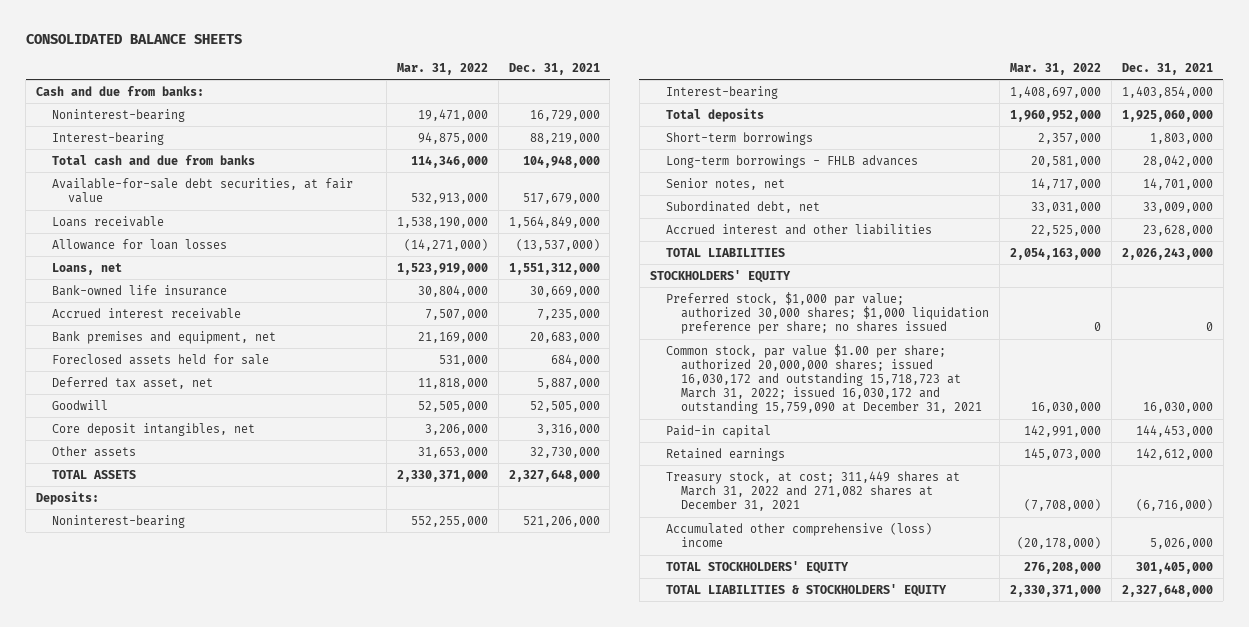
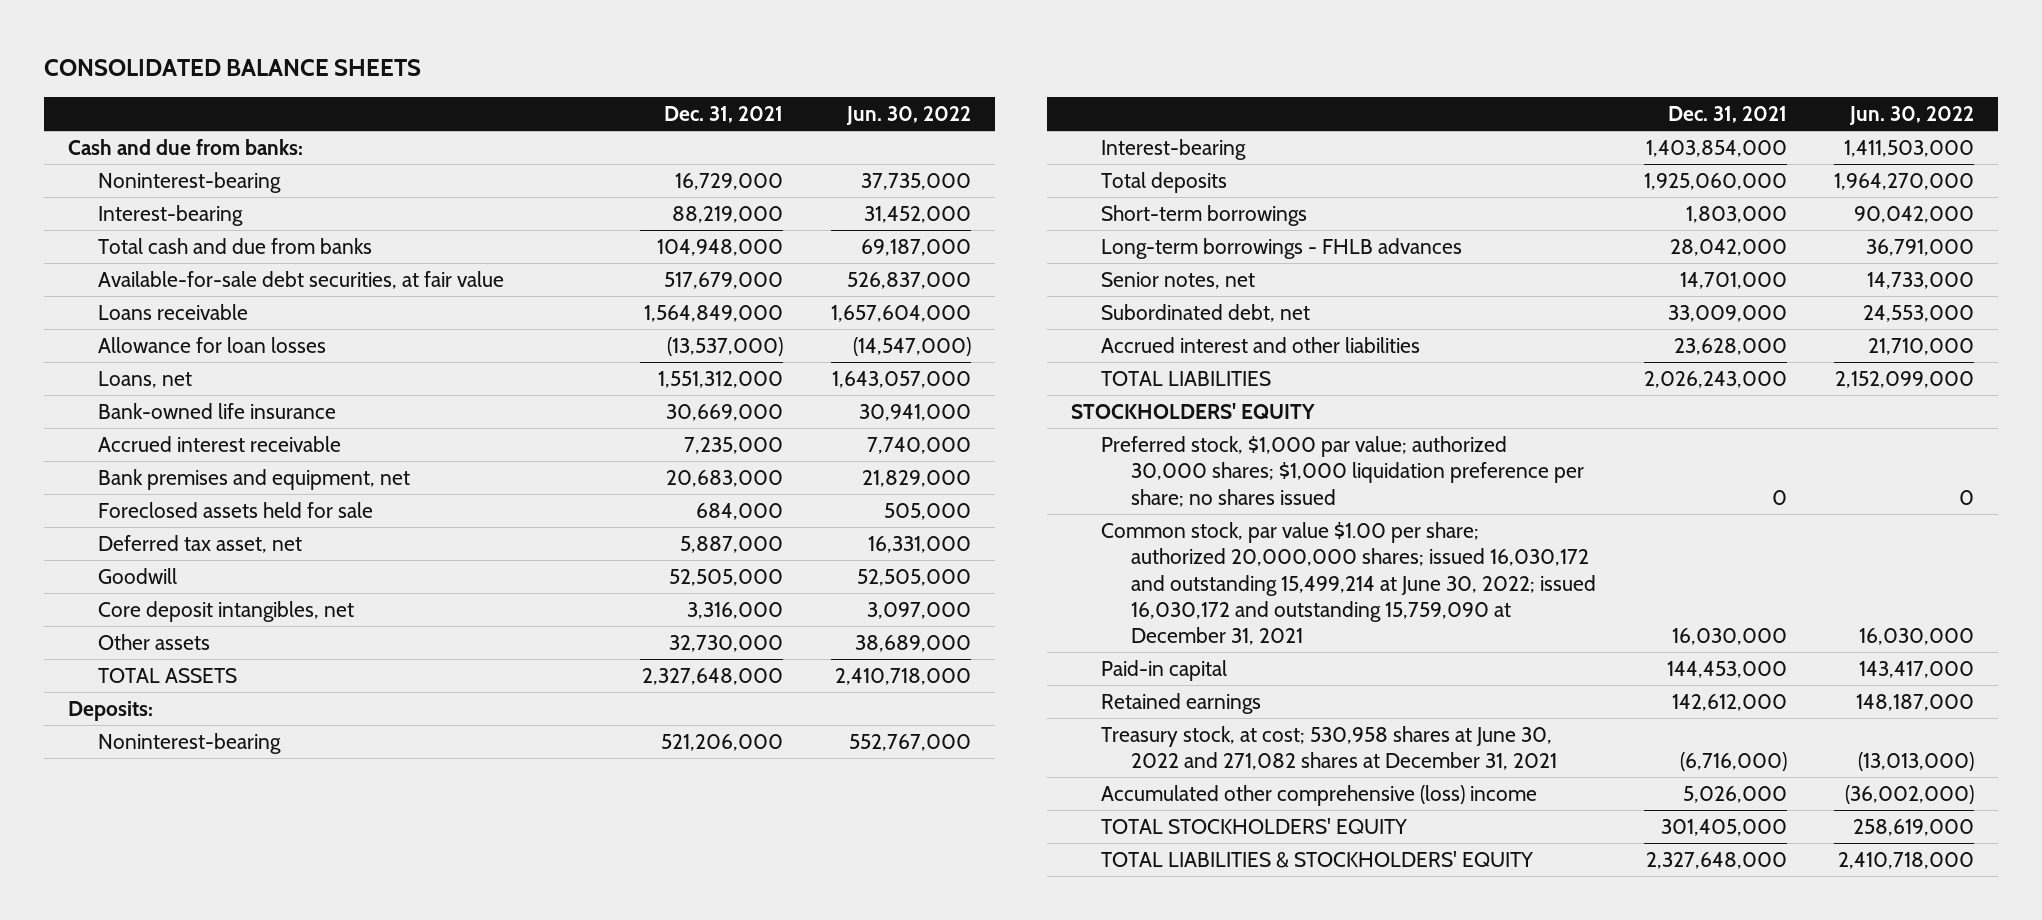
[396,62,488,75] Mar. 31, 2022 -> none
none -> [845,106,971,126] Jun. 30, 2022
[665,343,983,415] Common stock, par value $1.00 per share; authorized 20,000,000 shares; issued 16,030,172 and outstanding 15,718,723 at March 31, 2022; issued 16,030,172 and outstanding 15,759,090 at December 31, 2021 -> [1101,521,1596,646] Common stock, par value $1.00 per share; authorized 20,000,000 shares; issued 16,030,172 and outstanding 15,499,214 at June 30, 2022; issued 16,030,172 and outstanding 15,759,090 at December 31, 2021
[665,470,960,512] Treasury stock, at cost; 311,449 shares at March 31, 2022 and 271,082 shares at December 31, 2021 -> [1101,725,1557,771] Treasury stock, at cost; 530,958 shares at June 30, 2022 and 271,082 shares at December 31, 2021

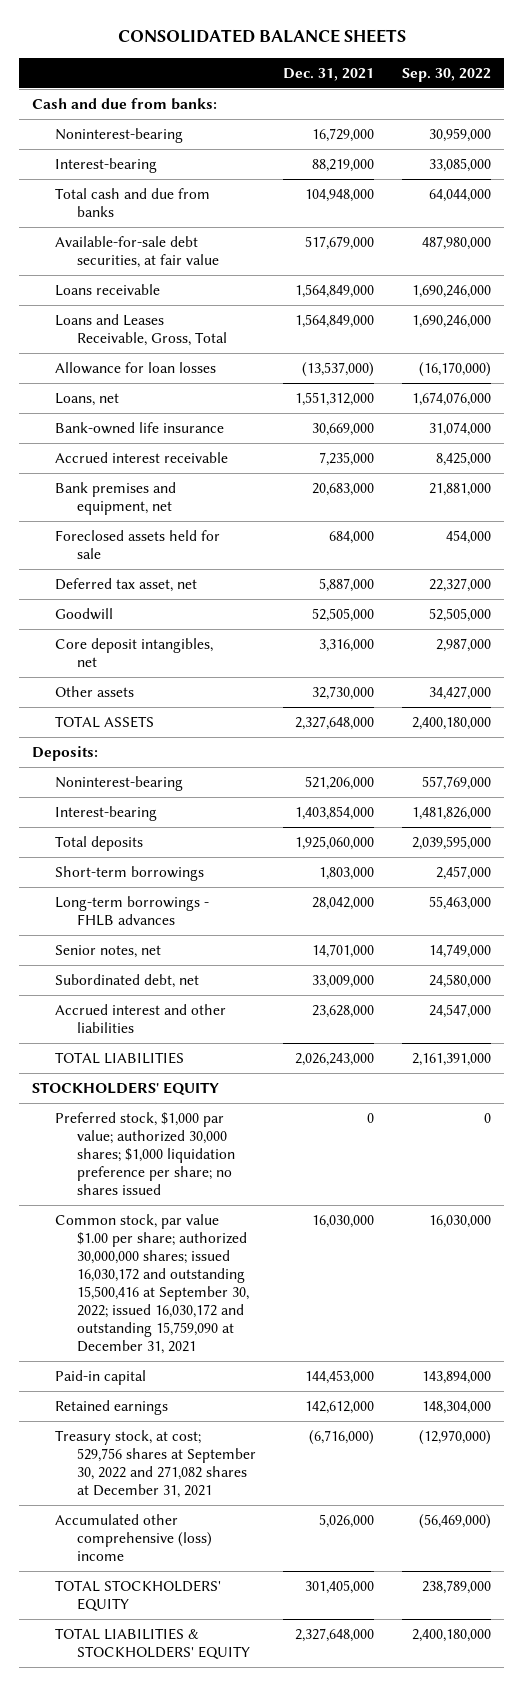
[845,106,971,126] Jun. 30, 2022 -> none
none -> [401,67,491,82] Sep. 30, 2022
none -> [54,313,227,346] Loans and Leases Receivable, Gross, Total
[1101,521,1596,646] Common stock, par value $1.00 per share; authorized 20,000,000 shares; issued 16,030,172 and outstanding 15,499,214 at June 30, 2022; issued 16,030,172 and outstanding 15,759,090 at December 31, 2021 -> [54,1213,249,1355] Common stock, par value $1.00 per share; authorized 30,000,000 shares; issued 16,030,172 and outstanding 15,500,416 at September 30, 2022; issued 16,030,172 and outstanding 15,759,090 at December 31, 2021
[1101,725,1557,771] Treasury stock, at cost; 530,958 shares at June 30, 2022 and 271,082 shares at December 31, 2021 -> [54,1429,256,1499] Treasury stock, at cost; 529,756 shares at September 30, 2022 and 271,082 shares at December 31, 2021

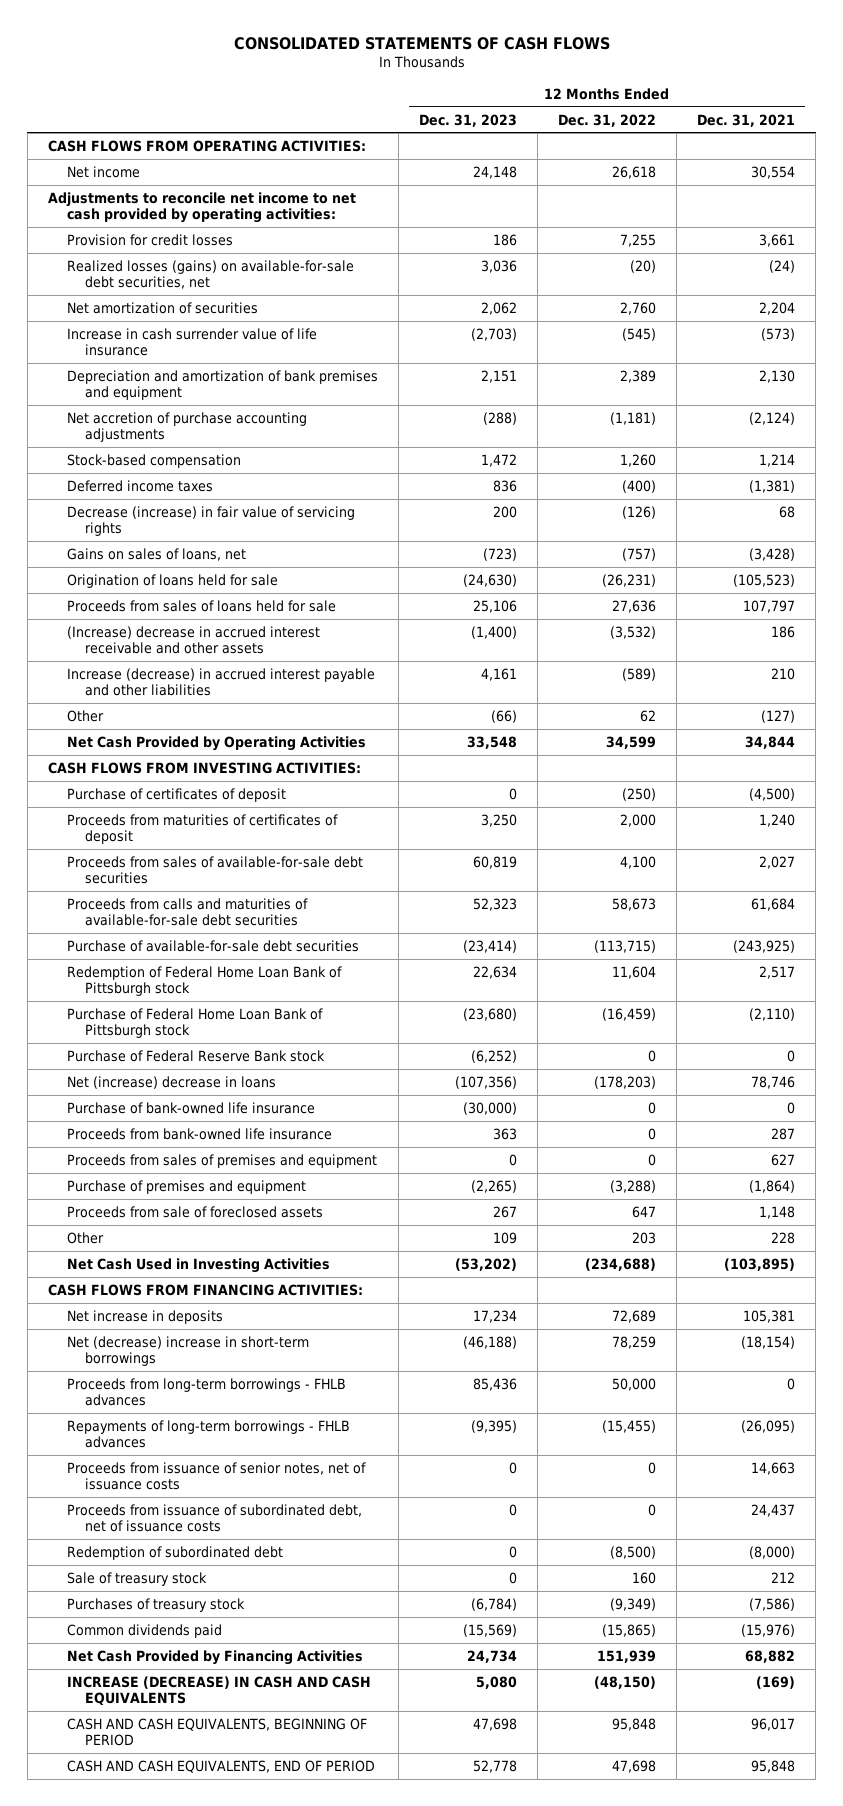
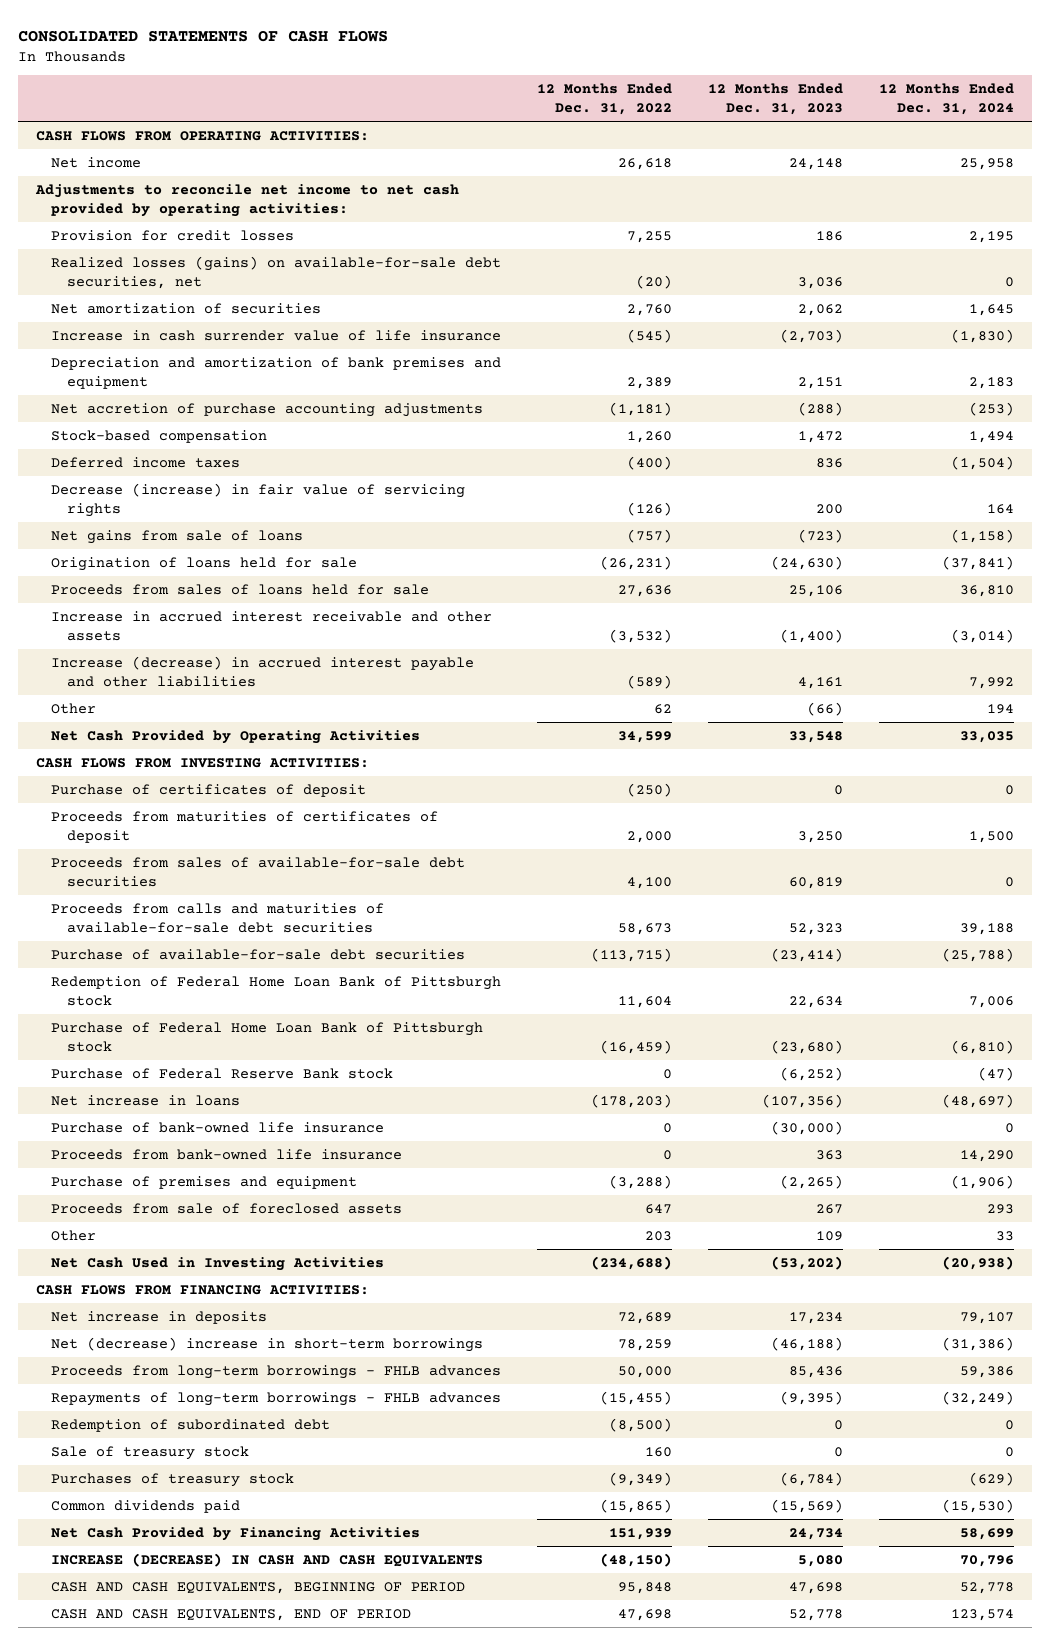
[697,113,796,127] Dec. 31, 2021 -> none
none -> [879,83,1015,115] 12 Months Ended Dec. 31, 2024
[66,547,246,561] Gains on sales of loans, net -> [51,529,304,544] Net gains from sale of loans
[66,625,320,655] (Increase) decrease in accrued interest receivable and other assets -> [51,610,493,641] Increase in accrued interest receivable and other assets
[66,1075,276,1089] Net (increase) decrease in loans -> [51,1094,241,1106] Net increase in loans
[66,1153,377,1168] Proceeds from sales of premises and equipment -> none
[66,1461,366,1491] Proceeds from issuance of senior notes, net of issuance costs -> none
[66,1503,362,1533] Proceeds from issuance of subordinated debt, net of issuance costs -> none

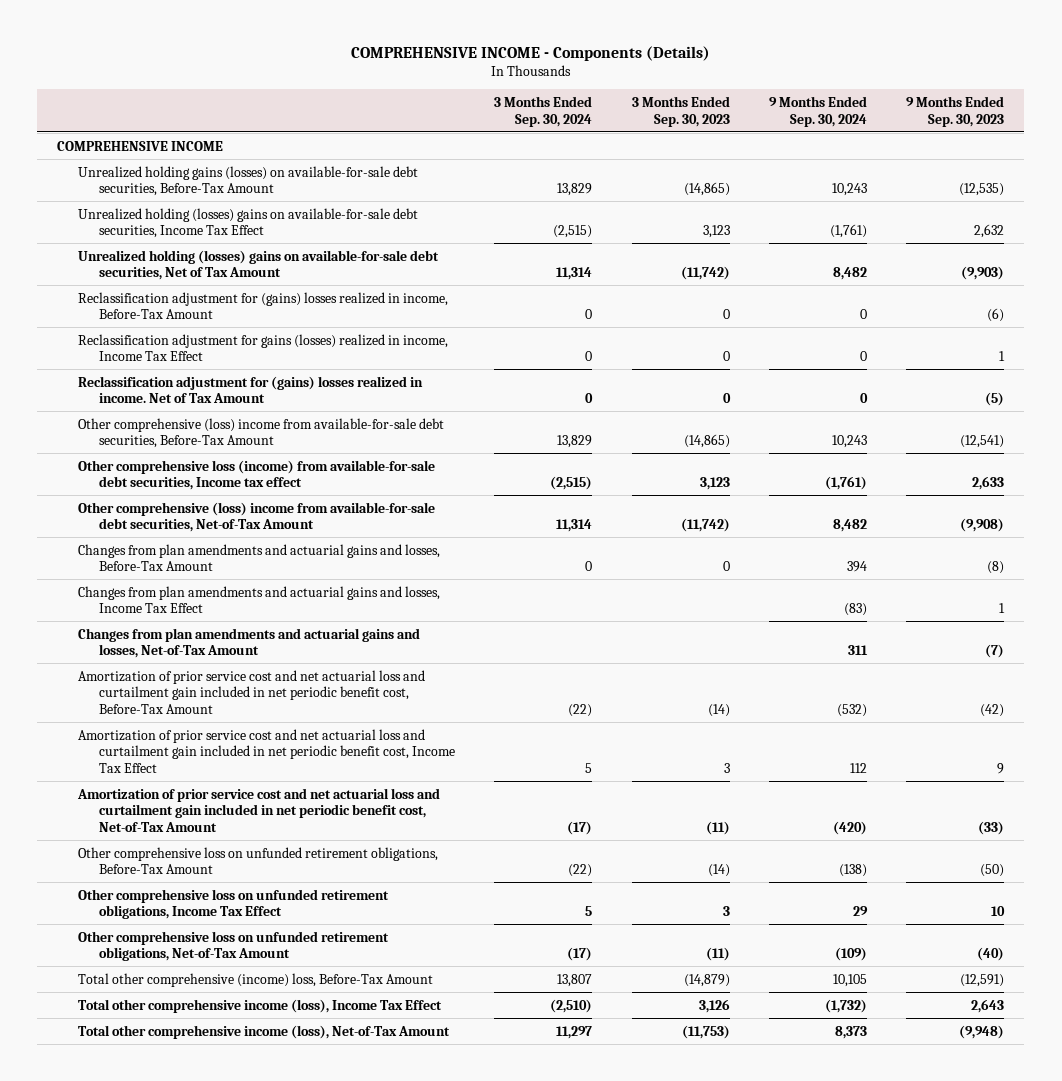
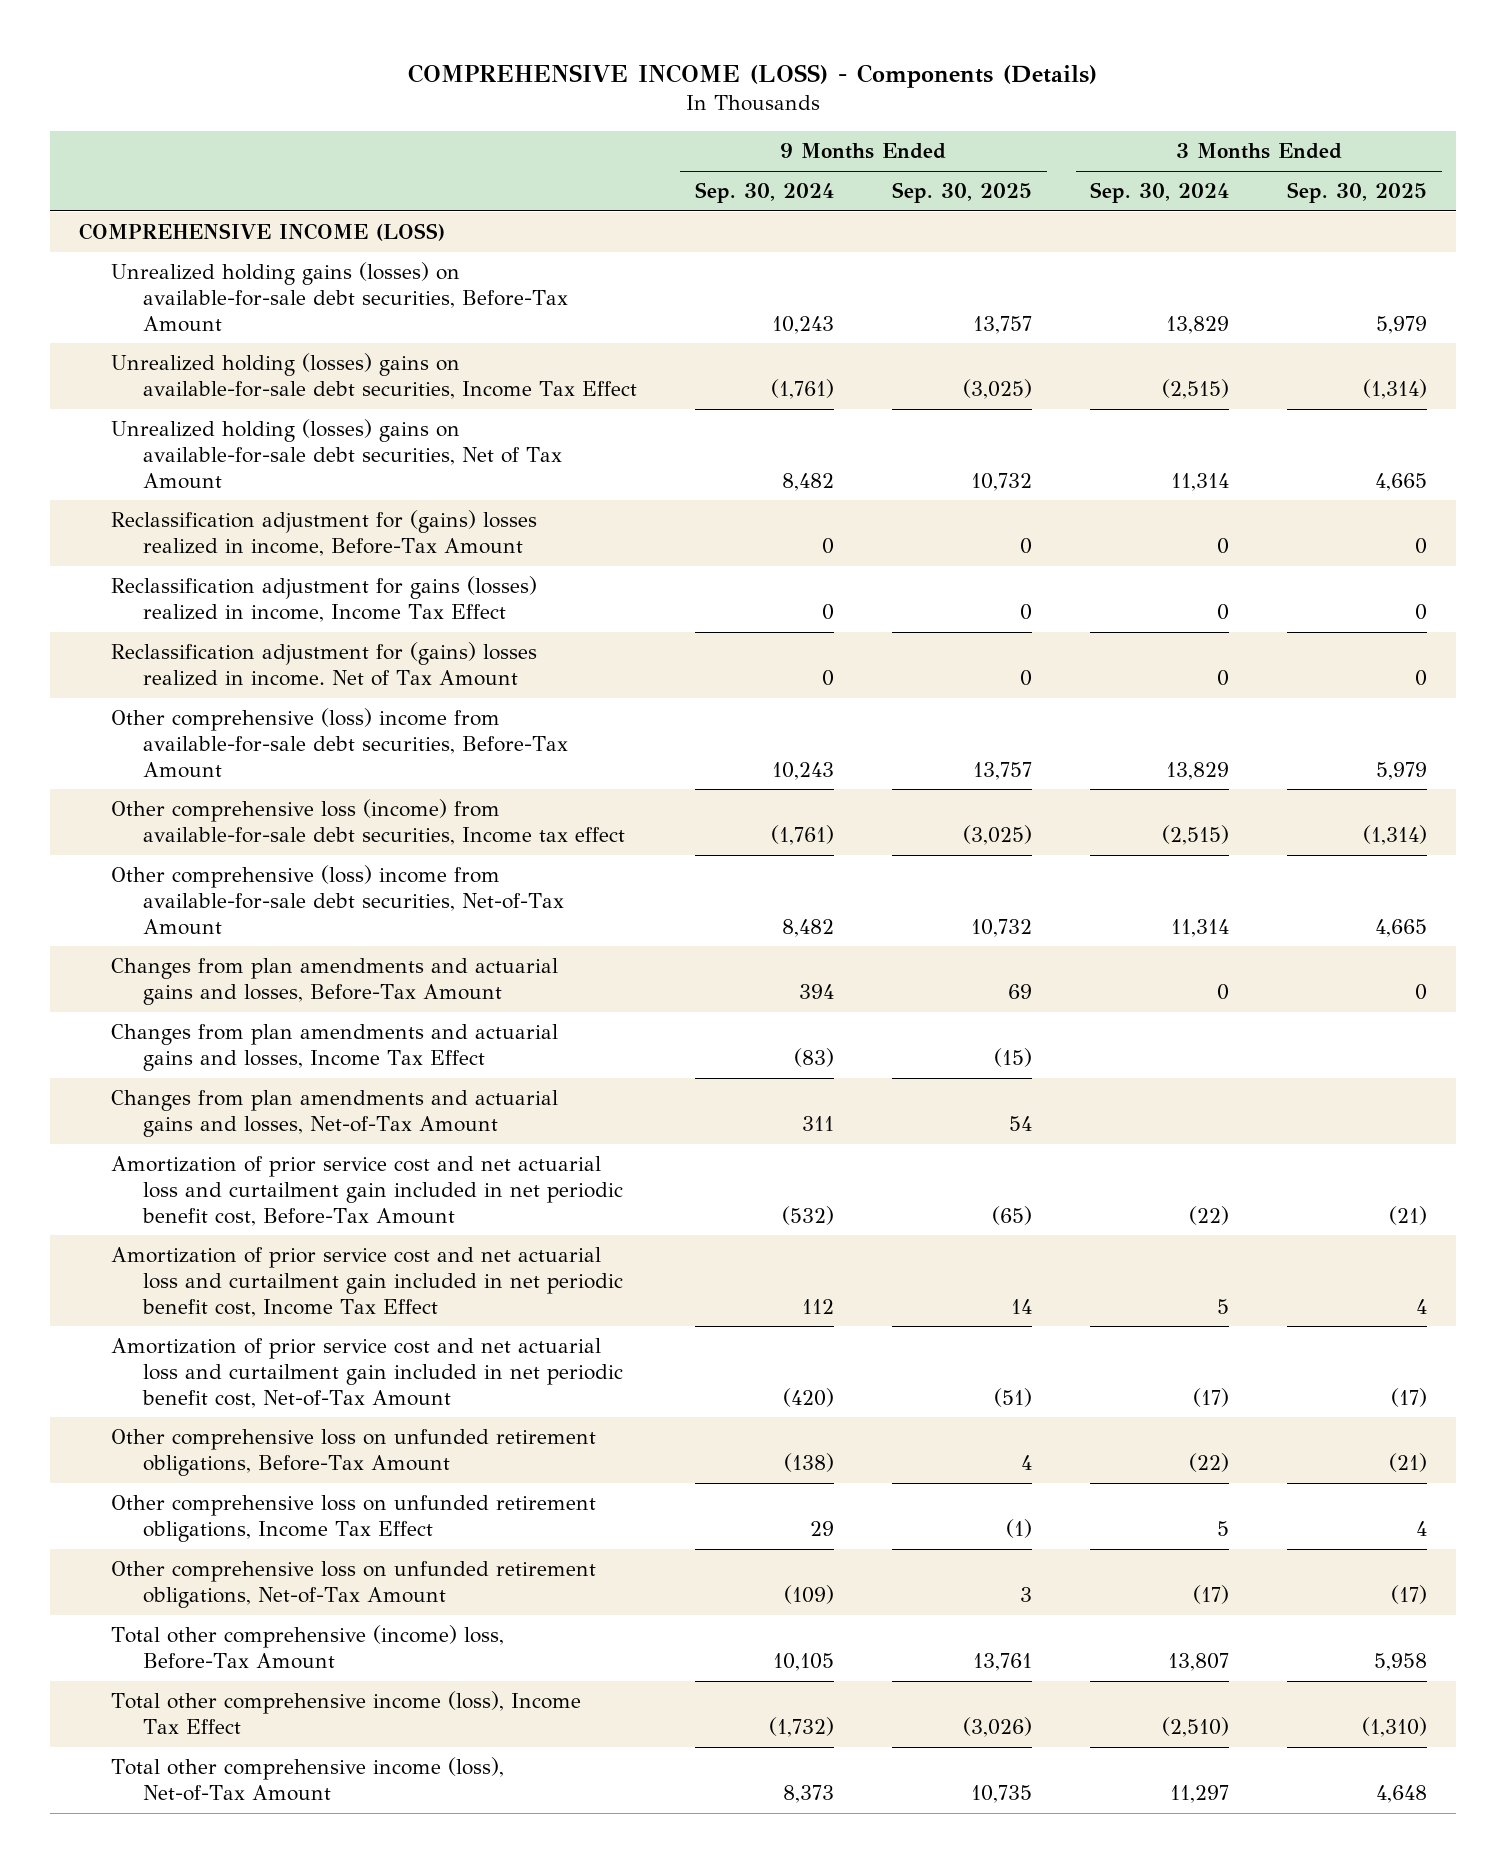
[350,46,710,62] COMPREHENSIVE INCOME - Components (Details) -> [408,64,1098,89] COMPREHENSIVE INCOME (LOSS) - Components (Details)
[631,95,730,127] 3 Months Ended Sep. 30, 2023 -> none
[906,95,1005,127] 9 Months Ended Sep. 30, 2023 -> none
none -> [892,182,1033,204] Sep. 30, 2025
none -> [1287,182,1428,204] Sep. 30, 2025
[57,140,224,151] COMPREHENSIVE INCOME -> [78,223,445,242] COMPREHENSIVE INCOME (LOSS)

